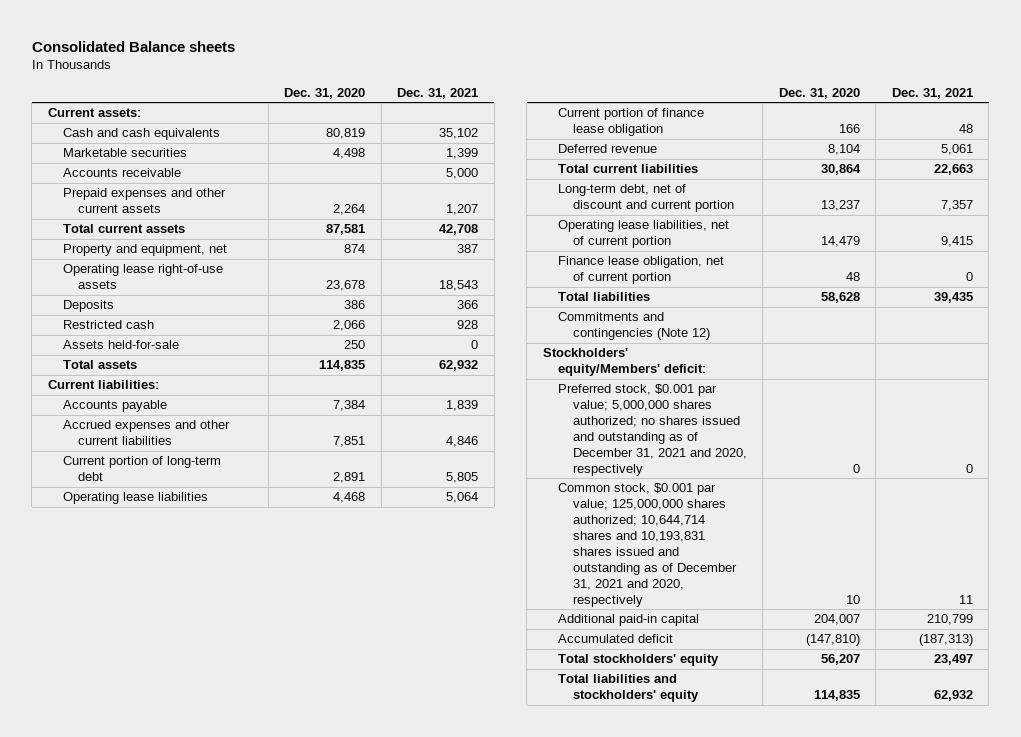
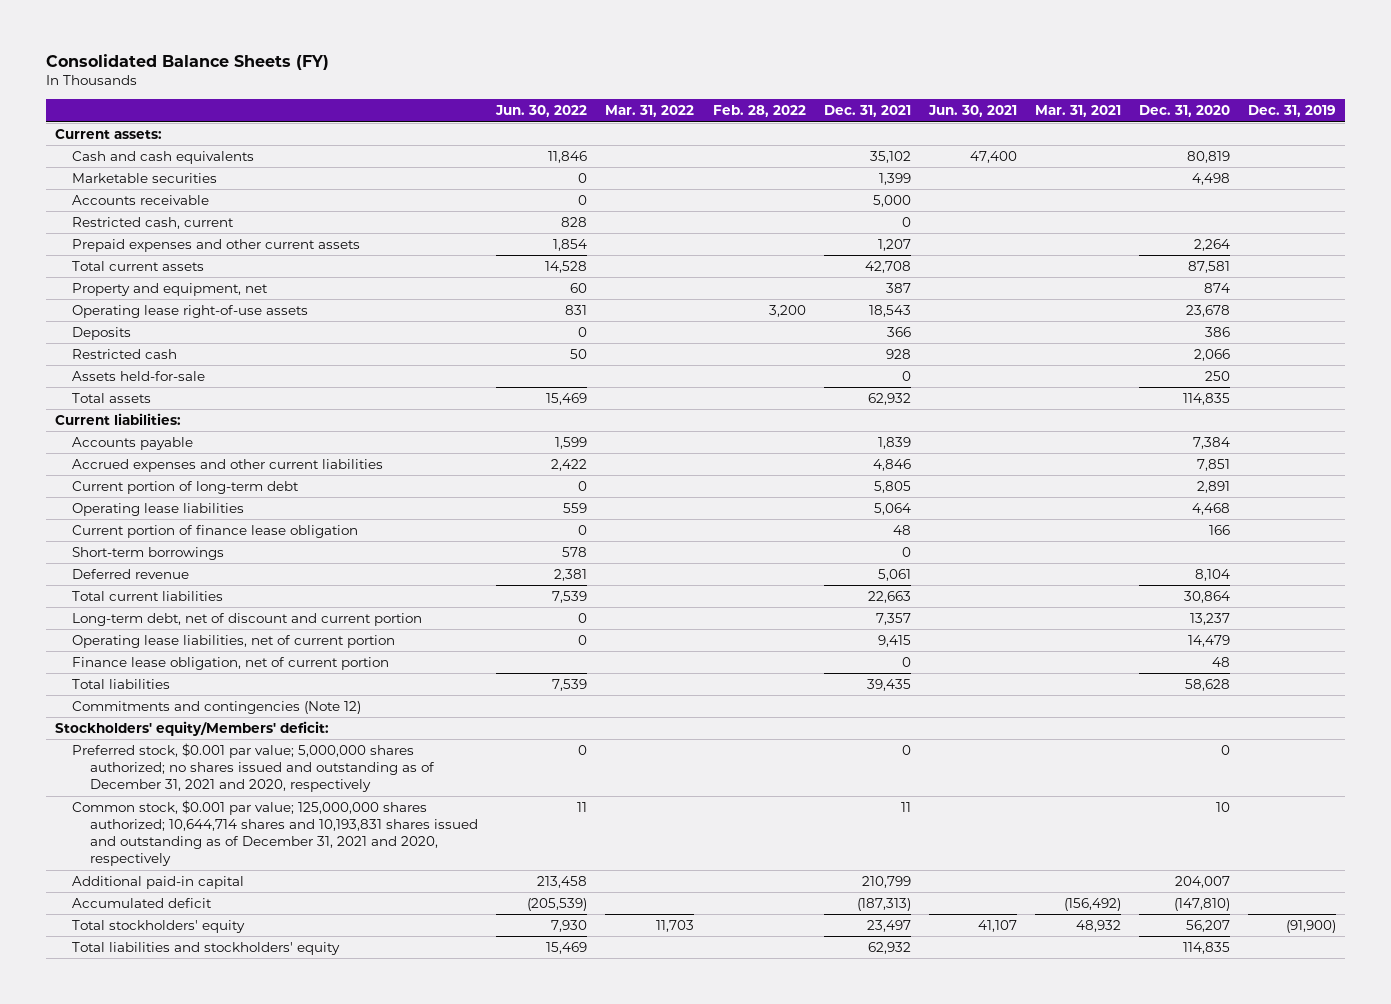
[31,40,235,52] Consolidated Balance sheets -> [45,53,329,70] Consolidated Balance Sheets (FY)
none -> [495,105,588,118] Jun. 30, 2022
none -> [605,105,695,118] Mar. 31, 2022
none -> [712,105,806,118] Feb. 28, 2022
none -> [927,105,1017,118] Jun. 30, 2021
none -> [1034,105,1121,118] Mar. 31, 2021
none -> [1248,105,1337,118] Dec. 31, 2019
none -> [72,216,235,229] Restricted cash, current
none -> [72,546,225,560] Short-term borrowings

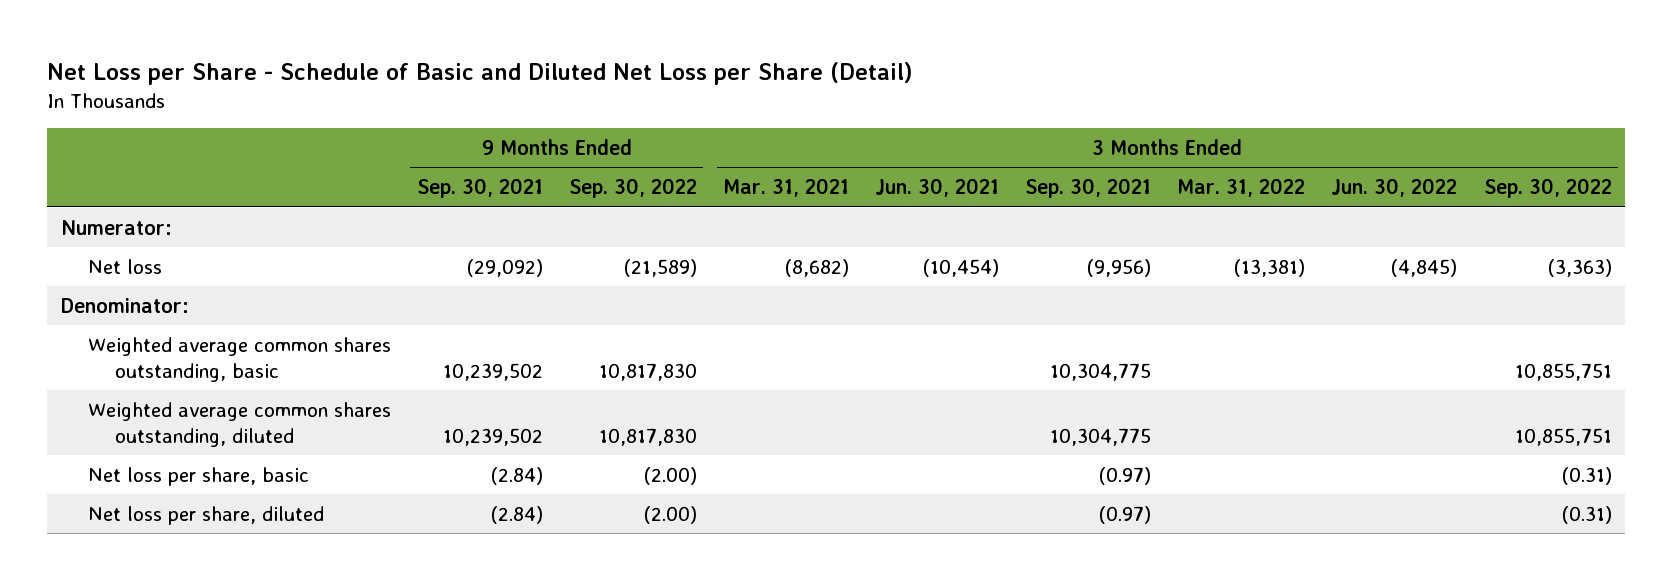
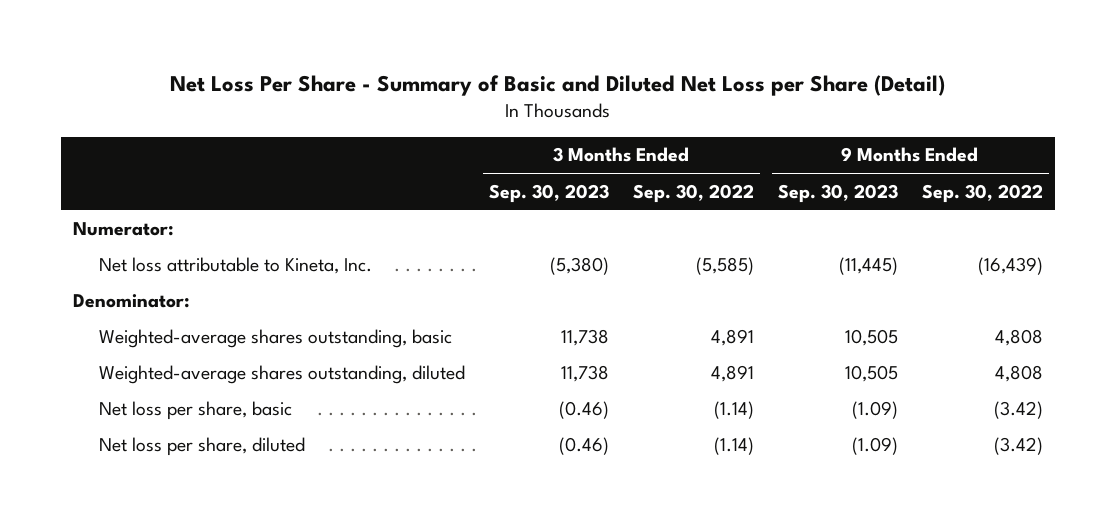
[47,61,914,85] Net Loss per Share - Schedule of Basic and Diluted Net Loss per Share (Detail) -> [169,75,945,97] Net Loss Per Share - Summary of Basic and Diluted Net Loss per Share (Detail)
[416,178,543,199] Sep. 30, 2021 -> none
[723,178,850,198] Mar. 31, 2021 -> none
[875,178,1000,198] Jun. 30, 2021 -> none
[1025,178,1152,199] Sep. 30, 2021 -> none
[1177,178,1306,198] Mar. 31, 2022 -> none
[1331,178,1458,198] Jun. 30, 2022 -> none
none -> [488,183,609,203] Sep. 30, 2023
none -> [777,183,898,203] Sep. 30, 2023
[87,258,162,274] Net loss -> [98,256,372,274] Net loss attributable to Kineta, Inc.
[623,258,697,277] (21,589) -> [977,256,1043,275] (16,439)
[1547,258,1612,277] (3,363) -> [695,256,754,275] (5,585)
[87,336,391,382] Weighted average common shares outstanding, basic -> [98,328,452,348] Weighted-average shares outstanding, basic
[598,362,697,381] 10,817,830 -> [994,328,1043,346] 4,808
[1514,362,1612,381] 10,855,751 -> [710,328,754,346] 4,891
[87,401,391,447] Weighted average common shares outstanding, diluted -> [98,364,465,384] Weighted-average shares outstanding, diluted
[598,427,697,446] 10,817,830 -> [994,364,1043,382] 4,808
[1514,427,1612,446] 10,855,751 -> [710,364,754,382] 4,891
[643,466,697,485] (2.00) -> [993,400,1043,419] (3.42)
[1561,466,1612,485] (0.31) -> [713,400,754,419] (1.14)
[643,505,697,524] (2.00) -> [993,436,1043,455] (3.42)
[1561,505,1612,524] (0.31) -> [713,436,754,455] (1.14)

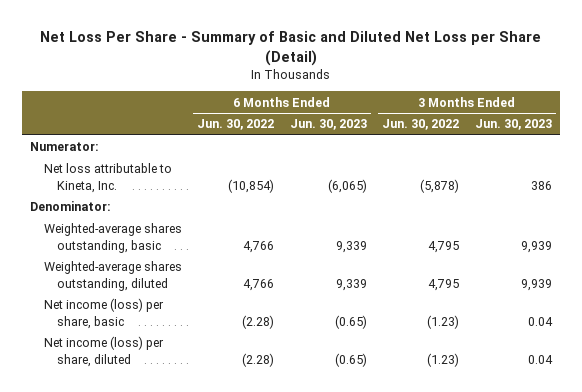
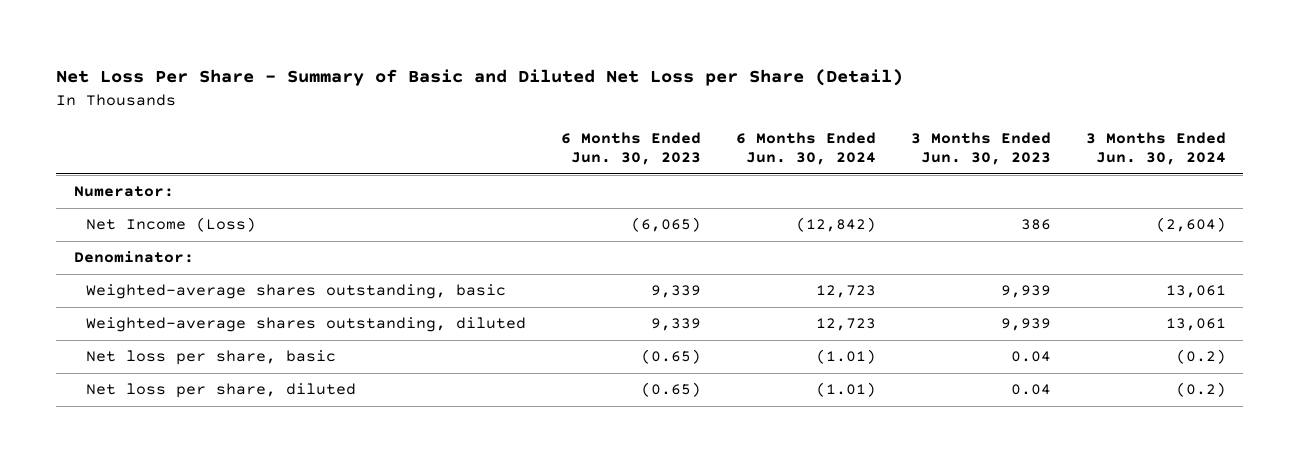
[197,119,275,131] Jun. 30, 2022 -> none
[382,119,460,131] Jun. 30, 2022 -> none
none -> [735,131,876,166] 6 Months Ended Jun. 30, 2024
none -> [1085,131,1226,166] 3 Months Ended Jun. 30, 2024
[43,163,172,193] Net loss attributable to Kineta, Inc. -> [86,217,257,233] Net Income (Loss)
[43,298,164,329] Net income (loss) per share, basic -> [86,350,337,366] Net loss per share, basic
[43,336,164,367] Net income (loss) per share, diluted -> [86,383,357,399] Net loss per share, diluted

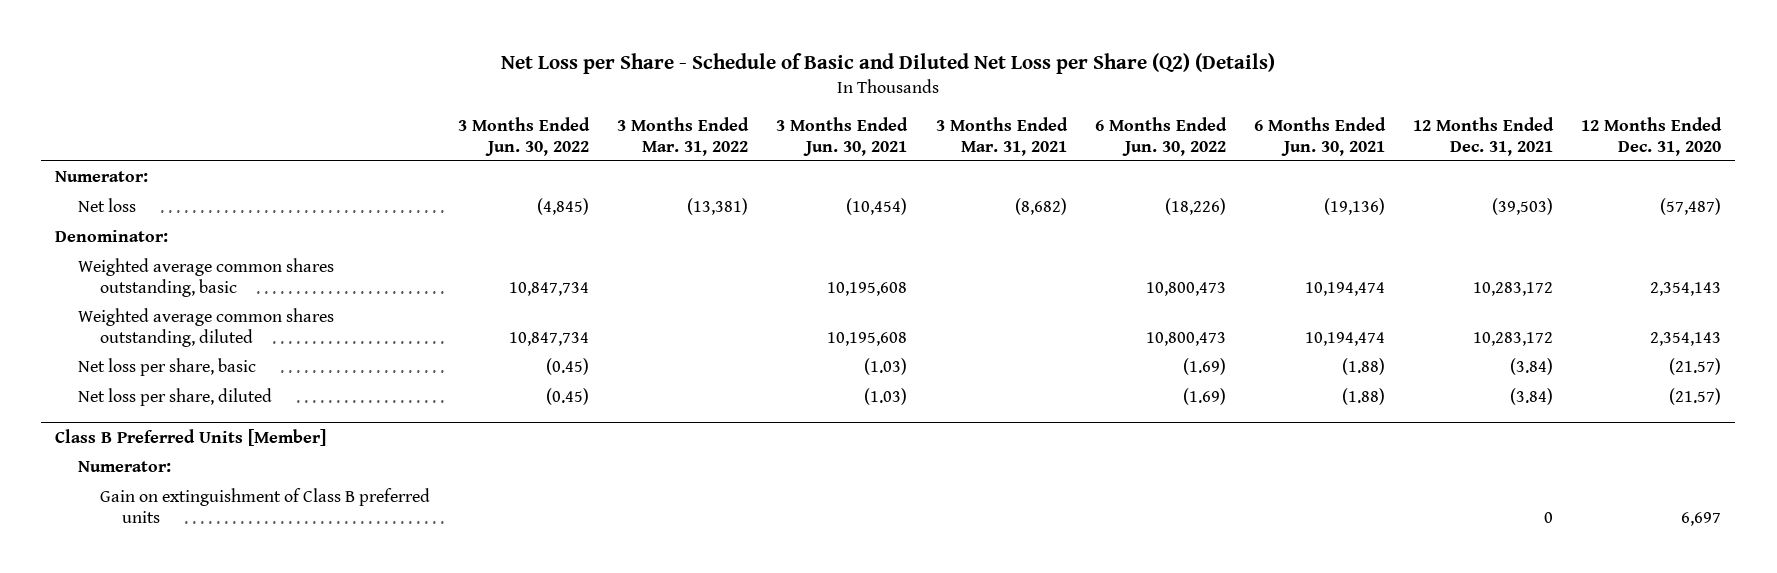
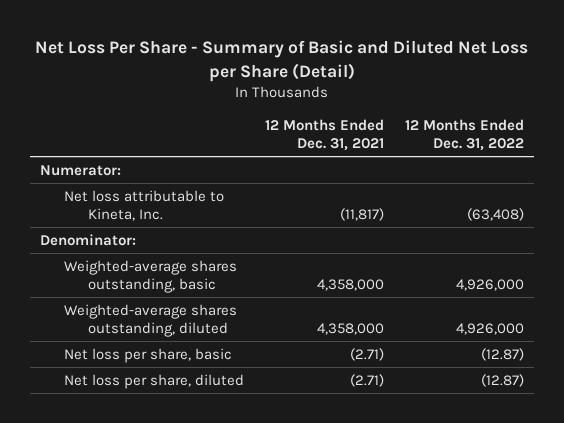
[501,52,1276,74] Net Loss per Share - Schedule of Basic and Diluted Net Loss per Share (Q2) (Details) -> [35,40,529,82] Net Loss Per Share - Summary of Basic and Diluted Net Loss per Share (Detail)
[457,117,590,156] 3 Months Ended Jun. 30, 2022 -> none
[617,117,750,156] 3 Months Ended Mar. 31, 2022 -> none
[776,117,909,156] 3 Months Ended Jun. 30, 2021 -> none
[935,117,1068,156] 3 Months Ended Mar. 31, 2021 -> none
[1094,117,1227,156] 6 Months Ended Jun. 30, 2022 -> none
[1253,117,1386,156] 6 Months Ended Jun. 30, 2021 -> none
[1581,117,1723,156] 12 Months Ended Dec. 31, 2020 -> none
none -> [404,118,524,152] 12 Months Ended Dec. 31, 2022
[77,198,136,213] Net loss -> [64,189,225,221] Net loss attributable to Kineta, Inc.
[1492,198,1554,216] (39,503) -> [339,207,384,221] (11,817)
[55,428,327,446] Class B Preferred Units [Member] -> none
[77,461,171,473] Numerator: -> none
[99,488,430,523] Gain on extinguishment of Class B preferred units -> none
[77,258,334,297] Weighted average common shares outstanding, basic -> [64,259,238,293] Weighted-average shares outstanding, basic
[1473,281,1554,296] 10,283,172 -> [316,278,384,291] 4,358,000
[77,308,334,347] Weighted average common shares outstanding, diluted -> [64,303,238,337] Weighted-average shares outstanding, diluted
[1473,331,1554,346] 10,283,172 -> [316,322,384,335] 4,358,000
[1510,358,1554,376] (3.84) -> [349,347,384,361] (2.71)
[1510,388,1554,406] (3.84) -> [349,373,384,387] (2.71)

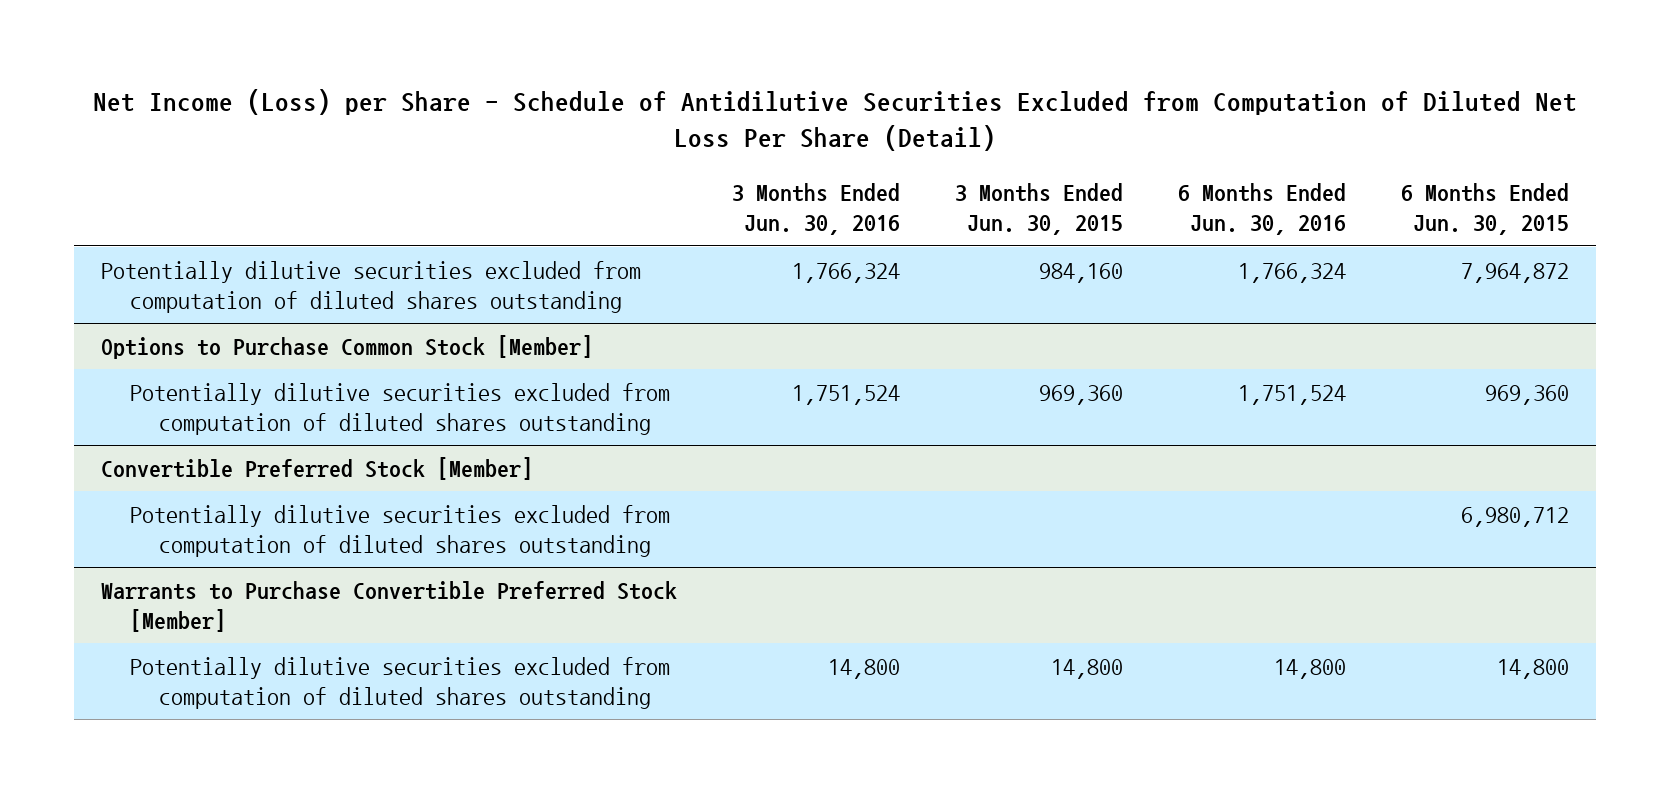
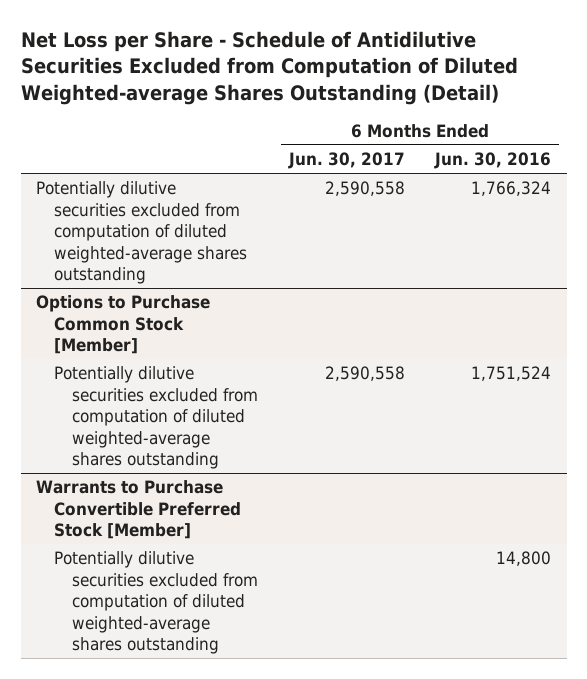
[93,88,1578,152] Net Income (Loss) per Share - Schedule of Antidilutive Securities Excluded from Computation of Diluted Net Loss Per Share (Detail) -> [20,31,518,105] Net Loss per Share - Schedule of Antidilutive Securities Excluded from Computation of Diluted Weighted-average Shares Outstanding (Detail)
[732,183,901,236] 3 Months Ended Jun. 30, 2016 -> none
[955,183,1124,236] 3 Months Ended Jun. 30, 2015 -> none
[1401,183,1570,236] 6 Months Ended Jun. 30, 2015 -> none
none -> [287,152,405,170] Jun. 30, 2017
[101,260,642,313] Potentially dilutive securities excluded from computation of diluted shares outstanding -> [36,181,248,285] Potentially dilutive securities excluded from computation of diluted weighted-average shares outstanding
[101,456,534,480] Convertible Preferred Stock [Member] -> none
[129,504,670,557] Potentially dilutive securities excluded from computation of diluted shares outstanding -> none
[129,382,670,435] Potentially dilutive securities excluded from computation of diluted shares outstanding -> [54,366,259,470] Potentially dilutive securities excluded from computation of diluted weighted-average shares outstanding
[129,656,670,709] Potentially dilutive securities excluded from computation of diluted shares outstanding -> [54,551,259,655] Potentially dilutive securities excluded from computation of diluted weighted-average shares outstanding

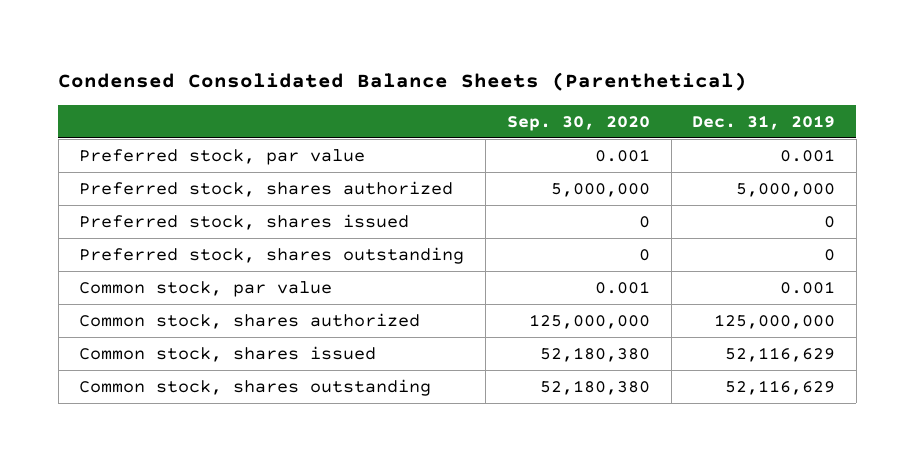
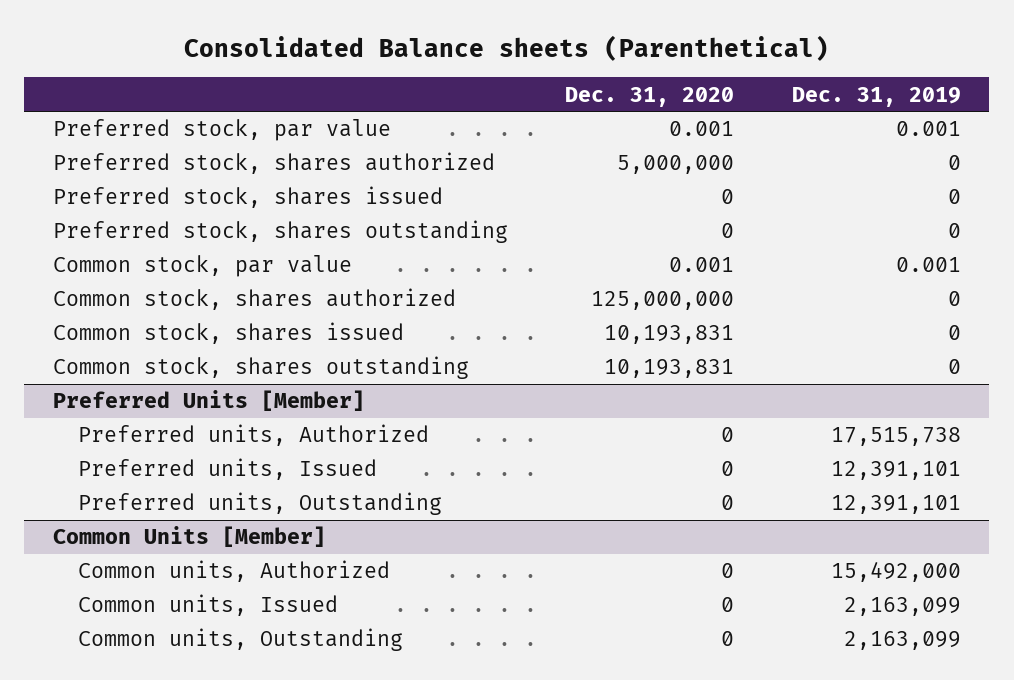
[58,71,748,91] Condensed Consolidated Balance Sheets (Parenthetical) -> [183,34,829,61] Consolidated Balance sheets (Parenthetical)
[506,115,650,131] Sep. 30, 2020 -> none
none -> [565,86,735,107] Dec. 31, 2020
[736,182,836,197] 5,000,000 -> [947,155,961,171] 0
[714,313,836,329] 125,000,000 -> [947,291,961,307] 0
[725,346,836,362] 52,116,629 -> [947,325,961,341] 0
[725,379,836,395] 52,116,629 -> [947,359,961,375] 0
none -> [52,390,365,412] Preferred Units [Member]
none -> [77,424,429,447] Preferred units, Authorized
none -> [77,458,377,481] Preferred units, Issued
none -> [77,492,442,516] Preferred units, Outstanding
none -> [52,526,326,548] Common Units [Member]
none -> [77,560,390,583] Common units, Authorized
none -> [77,594,338,617] Common units, Issued
none -> [77,628,403,652] Common units, Outstanding

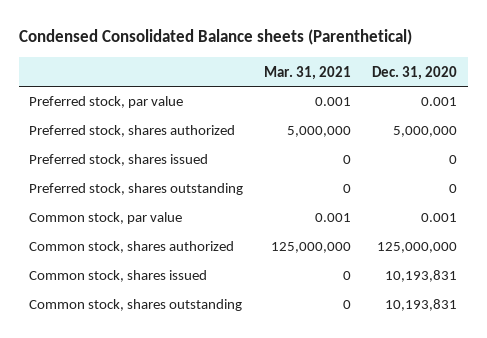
[183,34,829,61] Consolidated Balance sheets (Parenthetical) -> [18,29,412,46] Condensed Consolidated Balance sheets (Parenthetical)
[791,86,961,107] Dec. 31, 2019 -> none
none -> [264,65,352,80] Mar. 31, 2021
[52,390,365,412] Preferred Units [Member] -> none
[77,424,429,447] Preferred units, Authorized -> none
[77,458,377,481] Preferred units, Issued -> none
[77,492,442,516] Preferred units, Outstanding -> none
[52,526,326,548] Common Units [Member] -> none
[77,560,390,583] Common units, Authorized -> none
[77,594,338,617] Common units, Issued -> none
[77,628,403,652] Common units, Outstanding -> none

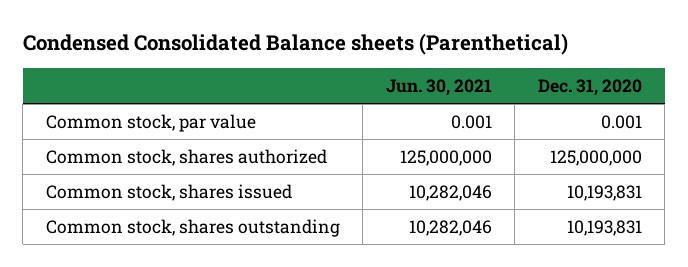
[264,65,352,80] Mar. 31, 2021 -> none
none -> [385,78,492,96] Jun. 30, 2021
[29,96,184,109] Preferred stock, par value -> none
[29,125,236,138] Preferred stock, shares authorized -> none
[29,154,209,167] Preferred stock, shares issued -> none
[29,183,244,196] Preferred stock, shares outstanding -> none

